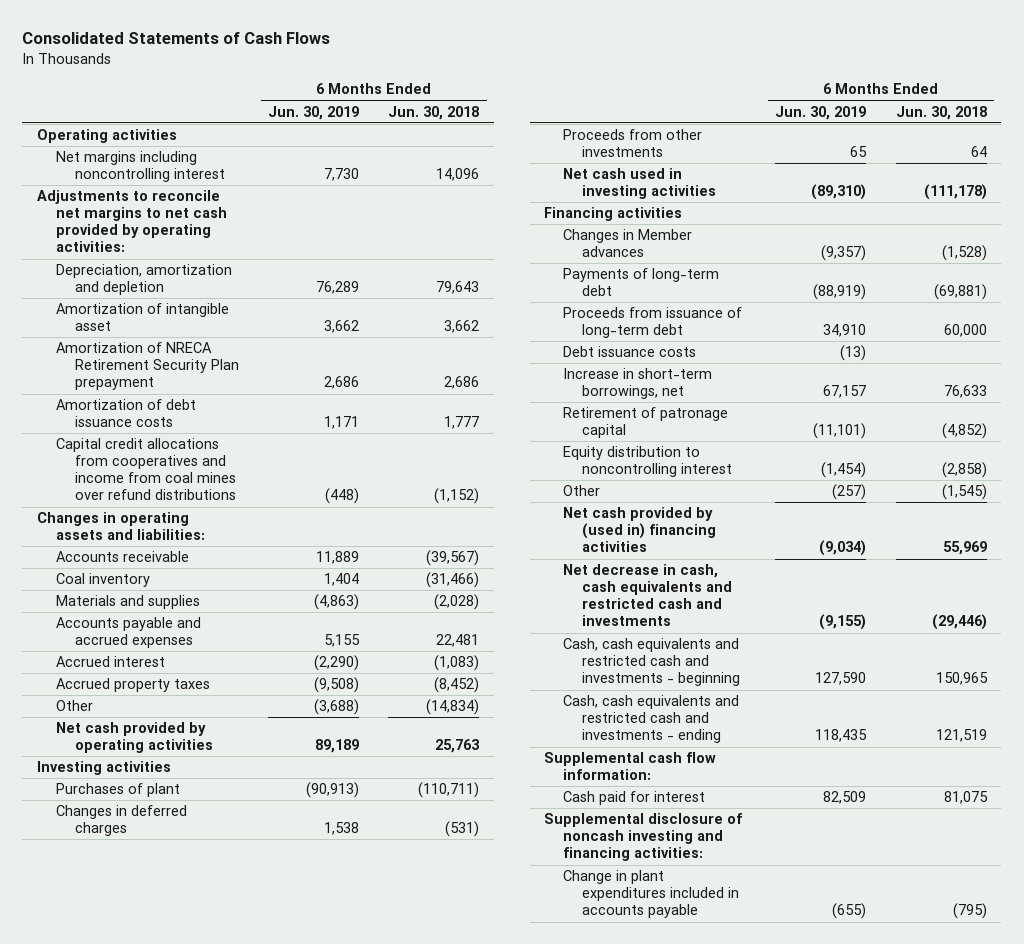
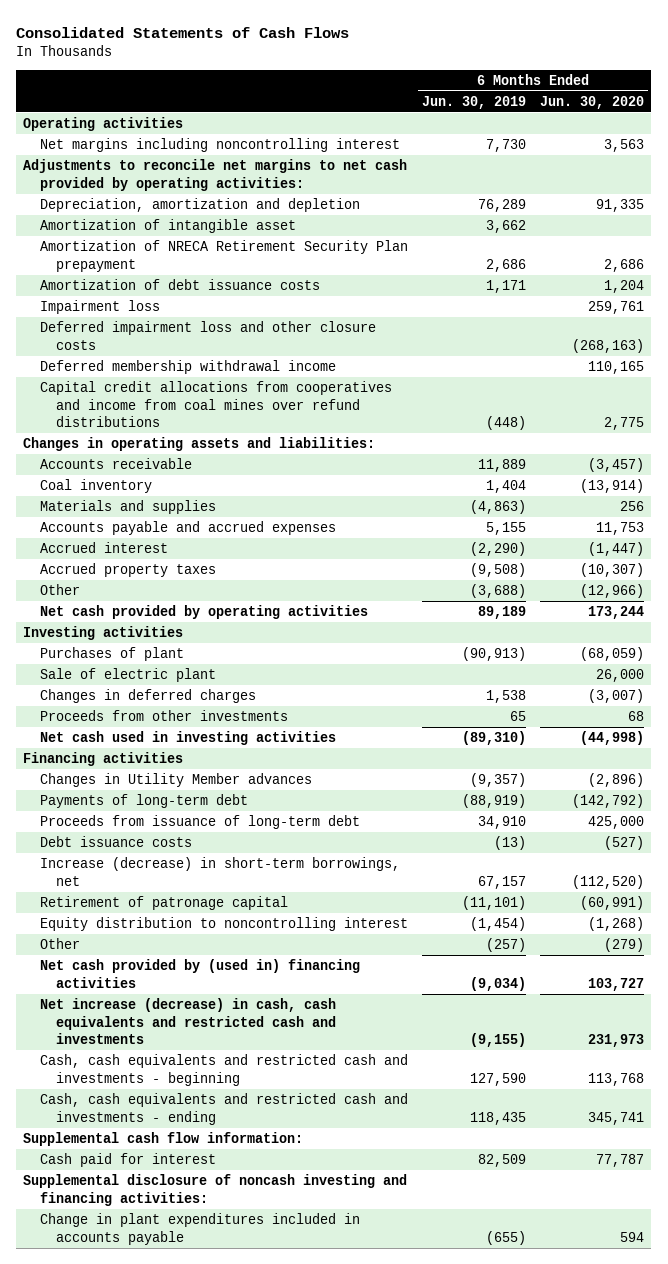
[388,105,480,120] Jun. 30, 2018 -> none
none -> [540,95,645,109] Jun. 30, 2020
none -> [39,300,160,315] Impairment loss
none -> [39,321,376,350] Deferred impairment loss and other closure costs
none -> [39,360,336,375] Deferred membership withdrawal income
none -> [39,668,216,683] Sale of electric plant
[563,229,693,258] Changes in Member advances -> [39,773,312,788] Changes in Utility Member advances
[563,368,713,400] Increase in short-term borrowings, net -> [39,857,400,886] Increase (decrease) in short-term borrowings, net
[563,564,732,627] Net decrease in cash, cash equivalents and restricted cash and investments -> [39,998,337,1045] Net increase (decrease) in cash, cash equivalents and restricted cash and investments

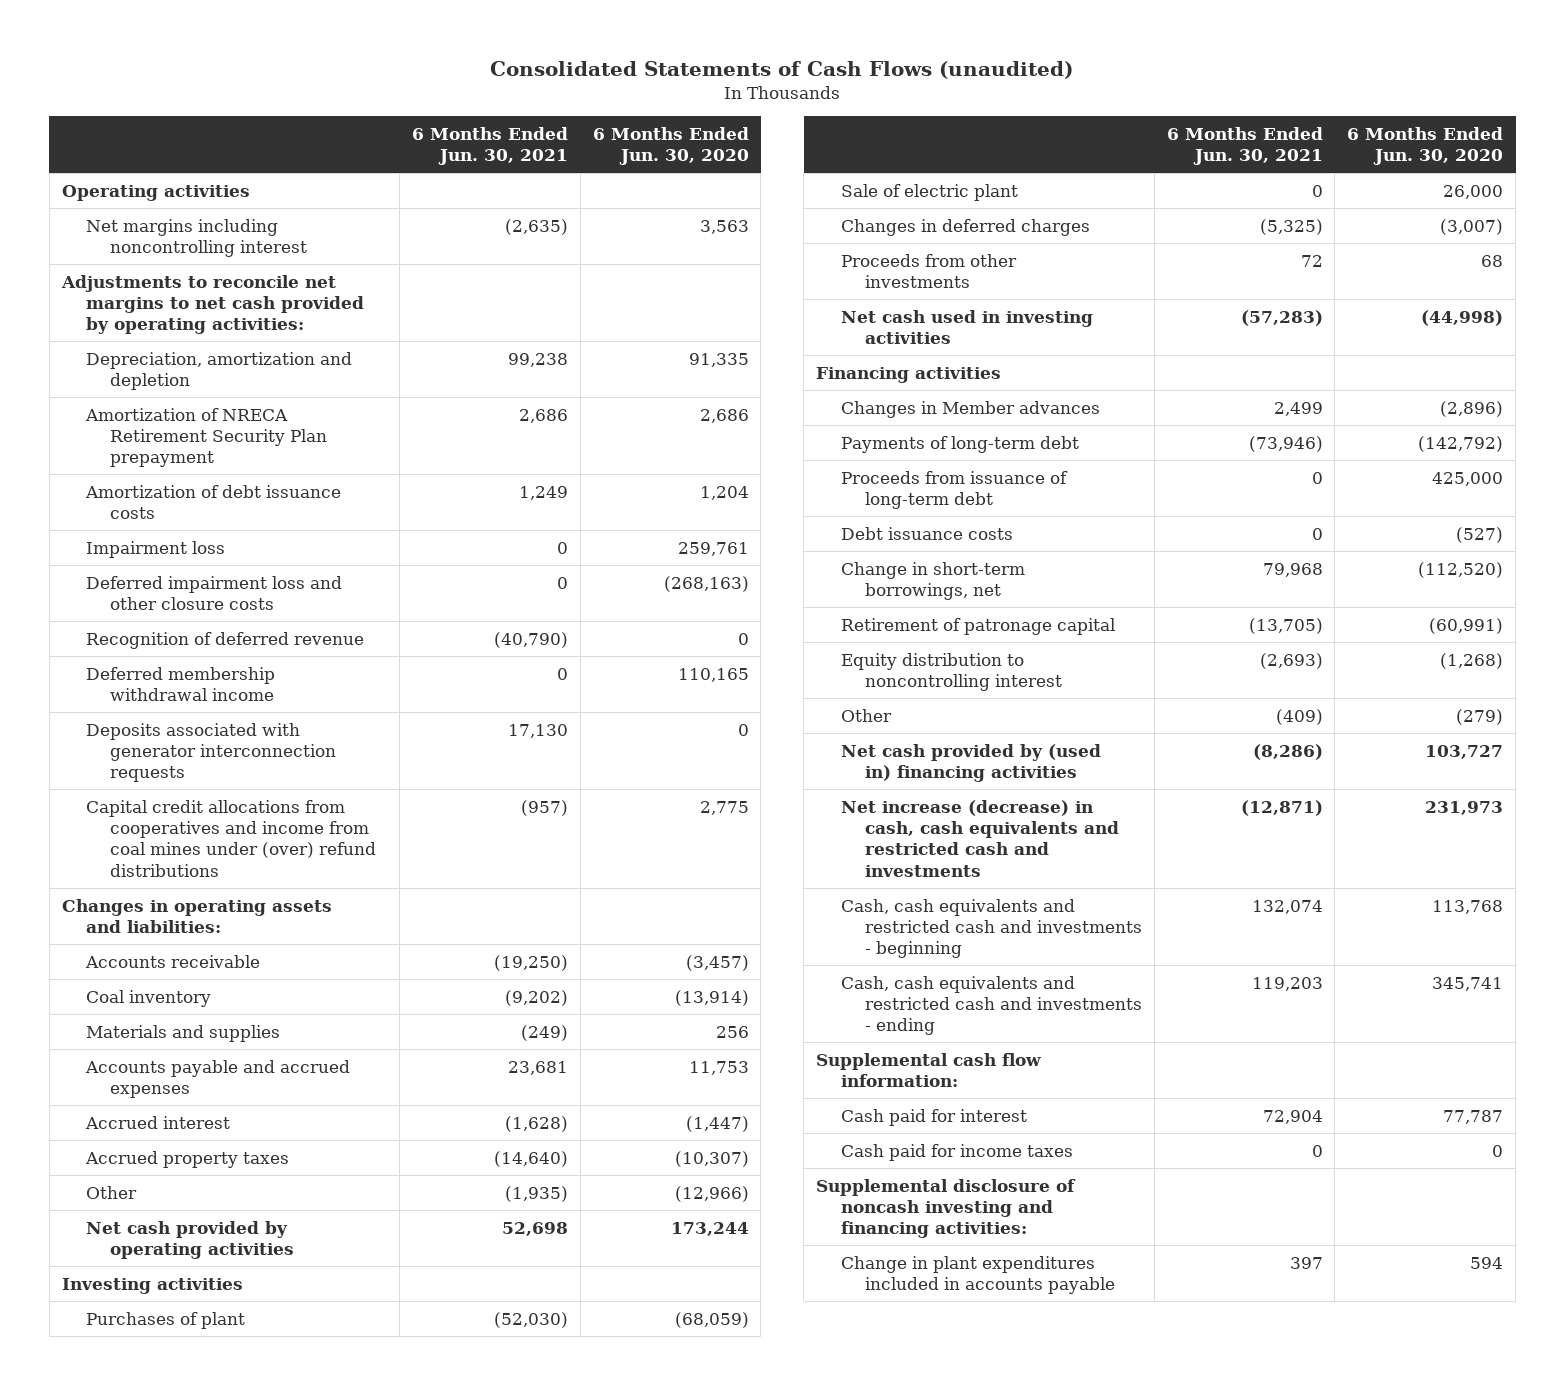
[16,26,350,38] Consolidated Statements of Cash Flows -> [490,60,1074,79] Consolidated Statements of Cash Flows (unaudited)
[421,95,526,109] Jun. 30, 2019 -> none
none -> [411,126,568,166] 6 Months Ended Jun. 30, 2021
[39,219,296,234] Amortization of intangible asset -> none
none -> [85,631,364,649] Recognition of deferred revenue
none -> [85,722,337,783] Deposits associated with generator interconnection requests
[39,381,392,428] Capital credit allocations from cooperatives and income from coal mines over refund distributions -> [85,799,377,877] Capital credit allocations from cooperatives and income from coal mines under (over) refund distributions
[39,773,312,788] Changes in Utility Member advances -> [840,400,1100,418] Changes in Member advances
[39,857,400,886] Increase (decrease) in short-term borrowings, net -> [840,561,1025,600] Change in short-term borrowings, net
none -> [840,1143,1073,1161] Cash paid for income taxes

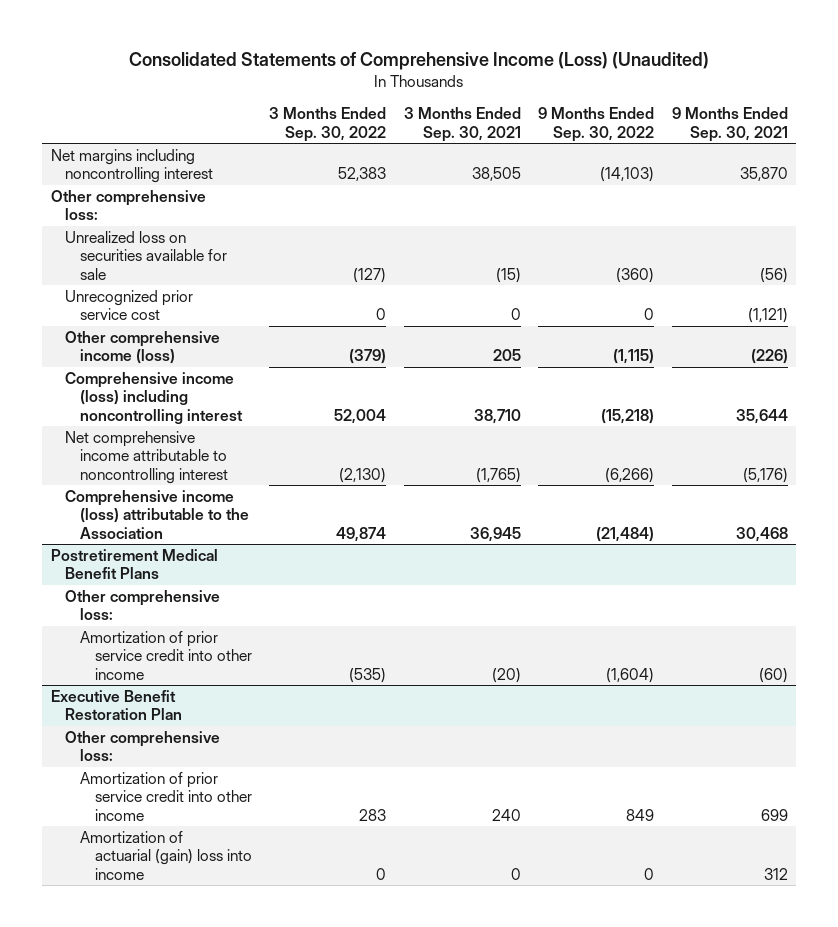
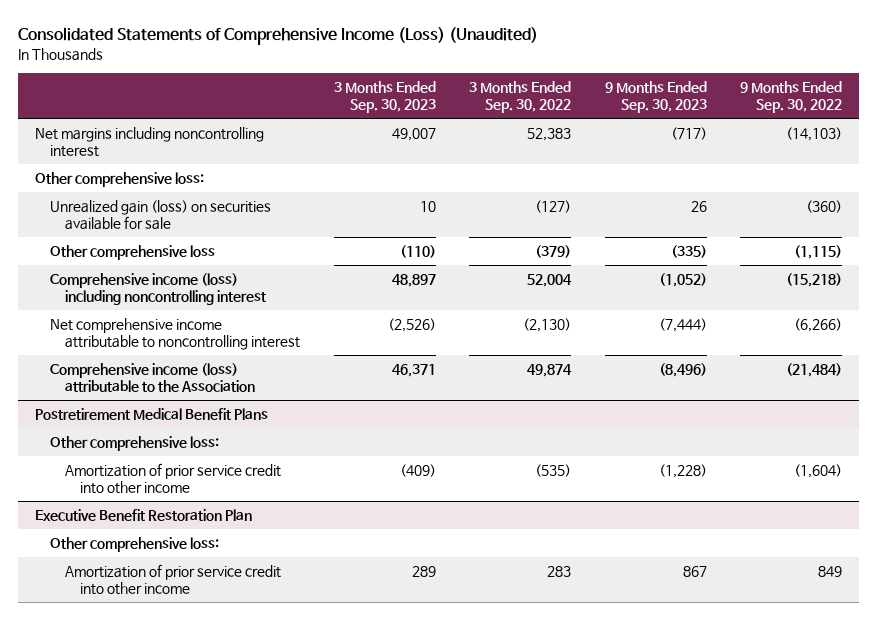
[403,107,521,142] 3 Months Ended Sep. 30, 2021 -> none
[671,107,788,142] 9 Months Ended Sep. 30, 2021 -> none
none -> [333,81,436,114] 3 Months Ended Sep. 30, 2023
none -> [604,81,707,114] 9 Months Ended Sep. 30, 2023
[65,290,194,321] Unrecognized prior service cost -> none
[65,231,227,280] Unrealized loss on securities available for sale -> [50,200,272,230] Unrealized gain (loss) on securities available for sale
[65,331,221,365] Other comprehensive income (loss) -> [50,245,216,261] Other comprehensive loss
[79,831,252,880] Amortization of actuarial (gain) loss into income -> none

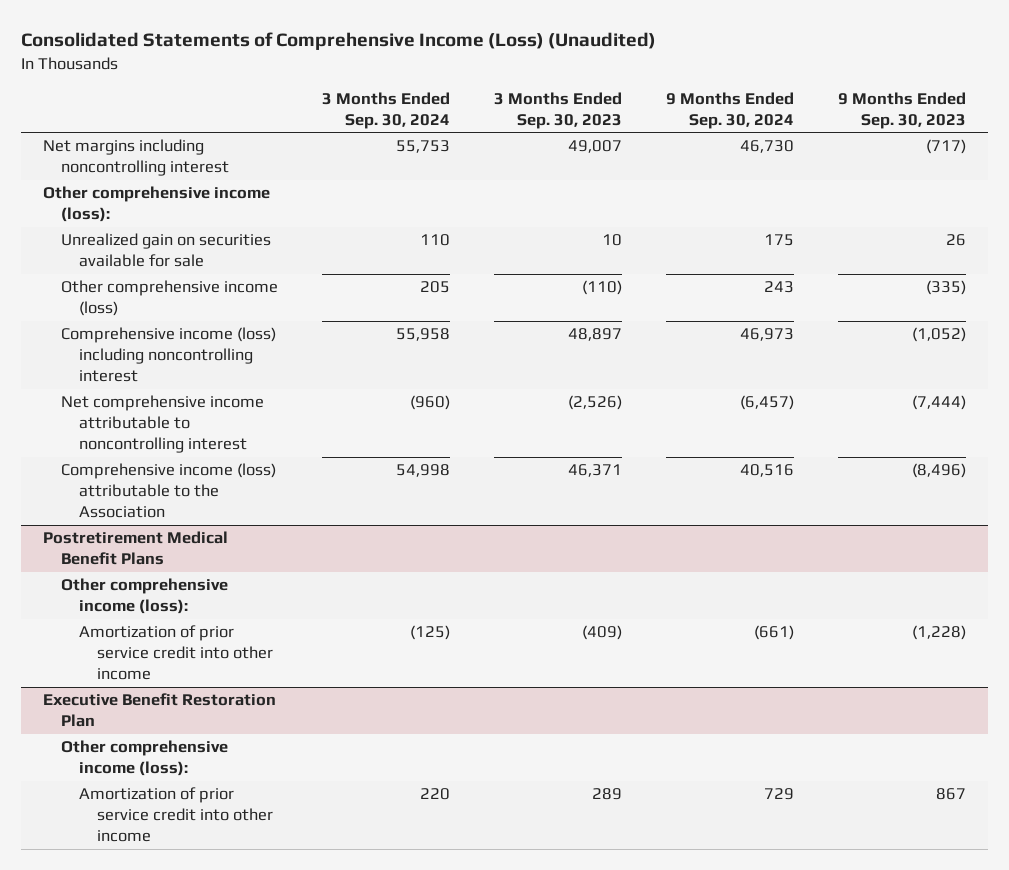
[469,81,572,114] 3 Months Ended Sep. 30, 2022 -> none
[740,81,843,114] 9 Months Ended Sep. 30, 2022 -> none
none -> [321,91,450,129] 3 Months Ended Sep. 30, 2024
none -> [666,91,795,129] 9 Months Ended Sep. 30, 2024
[35,172,205,188] Other comprehensive loss: -> [42,186,270,223] Other comprehensive income (loss):
[50,200,272,230] Unrealized gain (loss) on securities available for sale -> [60,233,271,268] Unrealized gain on securities available for sale
[50,245,216,261] Other comprehensive loss -> [60,280,278,317] Other comprehensive income (loss)
[50,436,220,452] Other comprehensive loss: -> [60,578,228,615] Other comprehensive income (loss):
[50,537,220,553] Other comprehensive loss: -> [60,740,228,777] Other comprehensive income (loss):

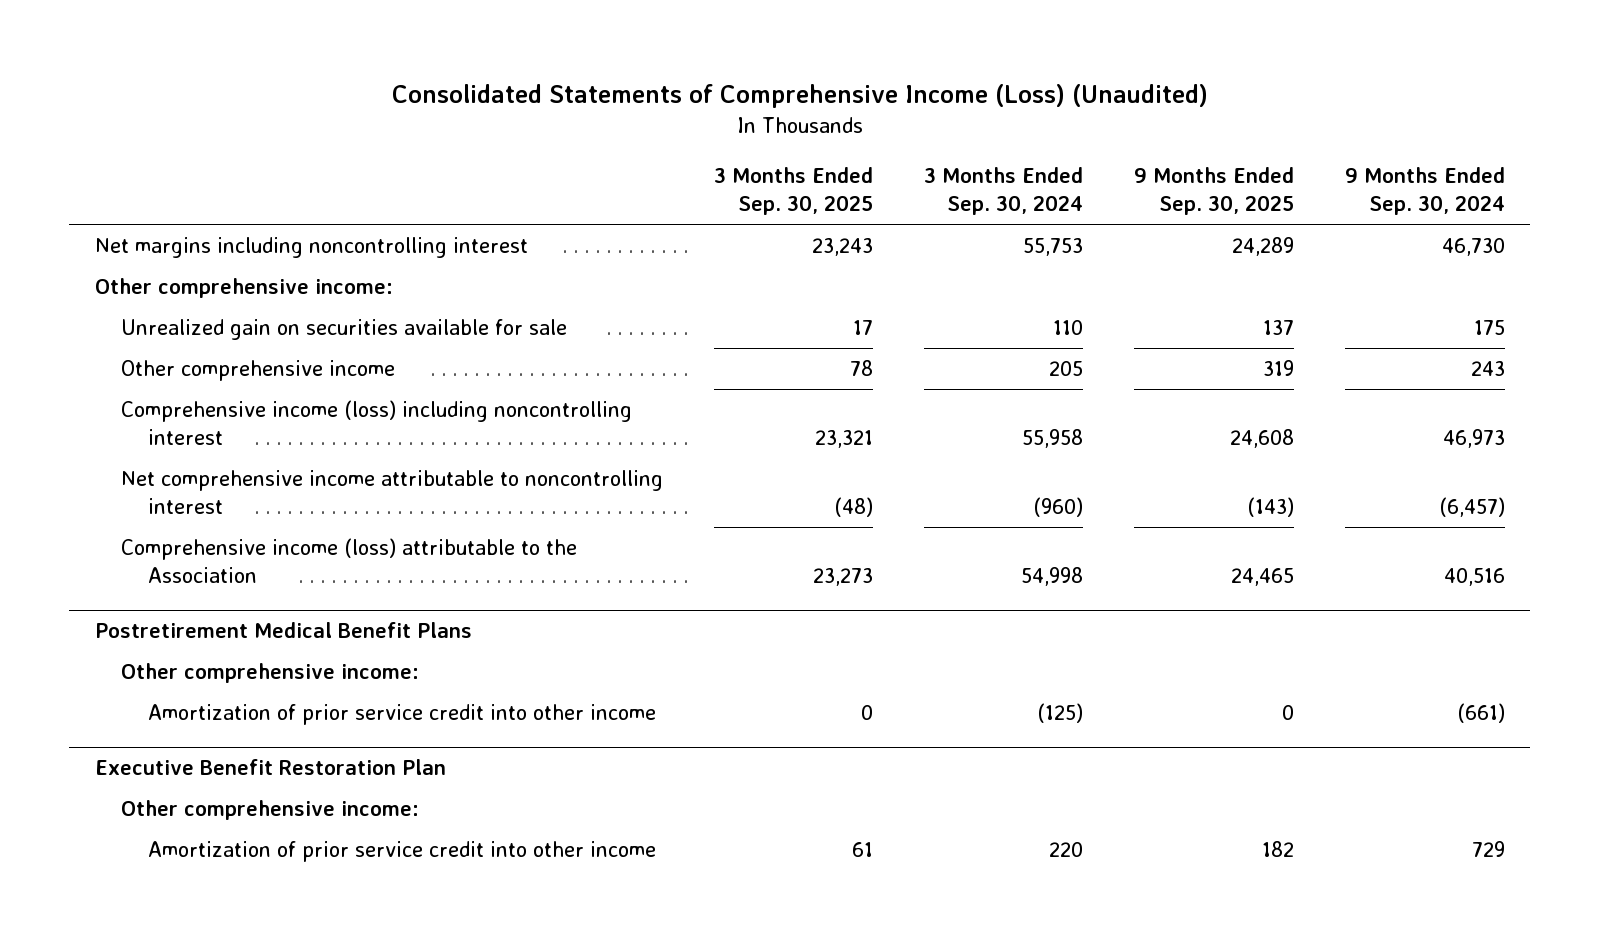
[494,91,623,129] 3 Months Ended Sep. 30, 2023 -> none
[838,91,967,129] 9 Months Ended Sep. 30, 2023 -> none
none -> [714,166,874,216] 3 Months Ended Sep. 30, 2025
none -> [1133,166,1294,216] 9 Months Ended Sep. 30, 2025
[42,186,270,223] Other comprehensive income (loss): -> [94,278,393,299] Other comprehensive income:
[60,280,278,317] Other comprehensive income (loss) -> [121,360,396,382] Other comprehensive income
[60,578,228,615] Other comprehensive income (loss): -> [121,663,420,684] Other comprehensive income:
[60,740,228,777] Other comprehensive income (loss): -> [121,800,420,821] Other comprehensive income:

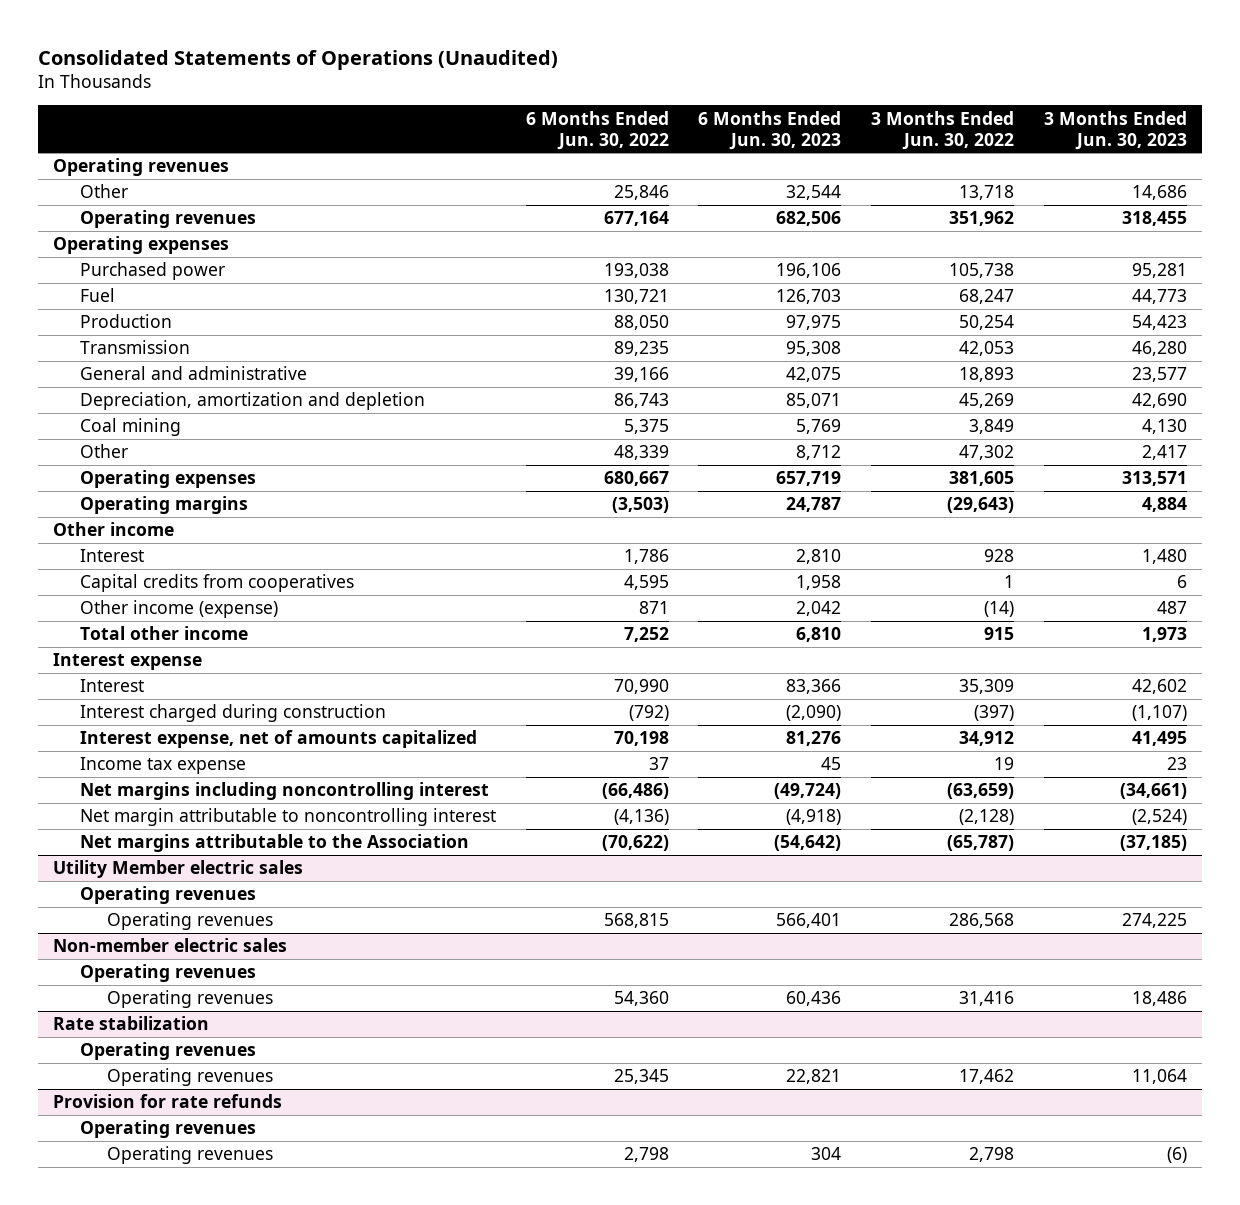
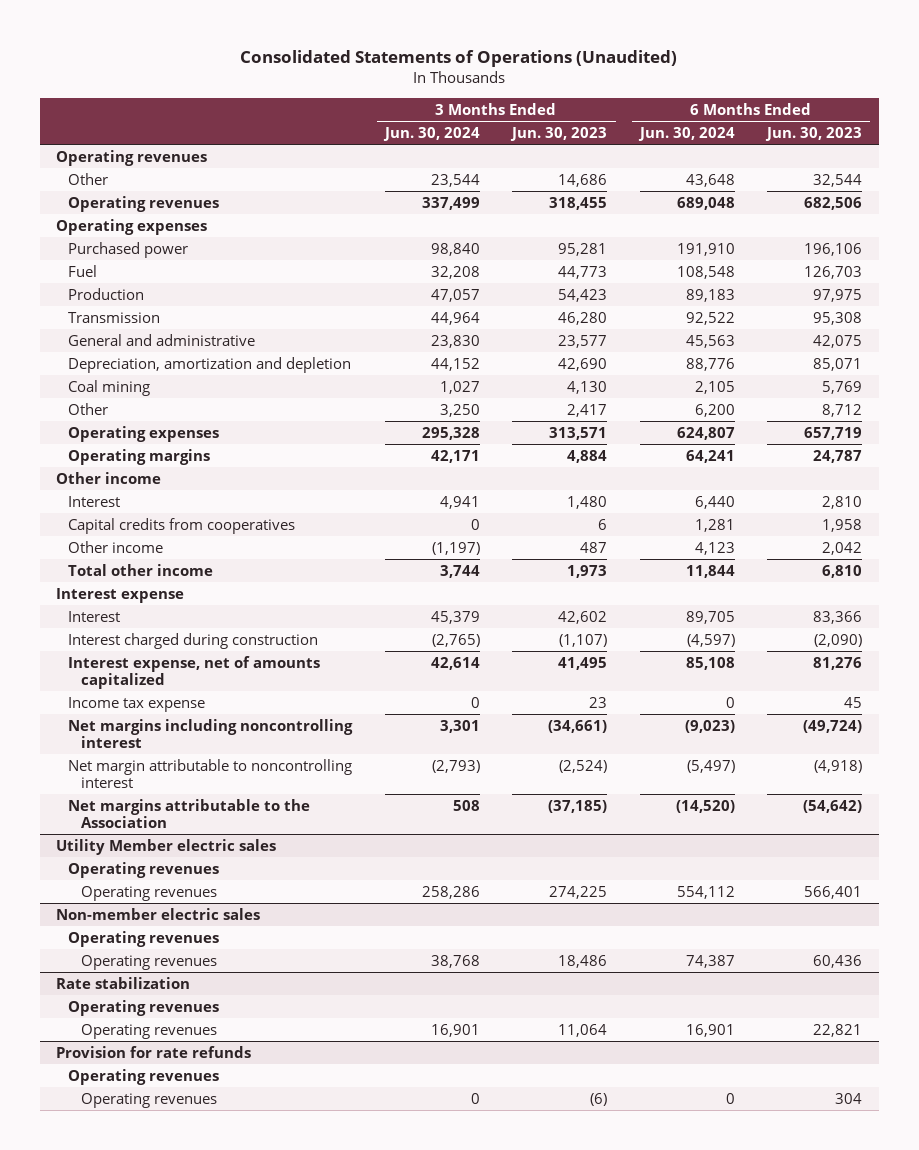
[525,110,669,150] 6 Months Ended Jun. 30, 2022 -> none
[871,110,1015,150] 3 Months Ended Jun. 30, 2022 -> none
none -> [382,126,480,141] Jun. 30, 2024
none -> [637,126,735,141] Jun. 30, 2024
[79,600,278,619] Other income (expense) -> [68,540,164,553] Other income

